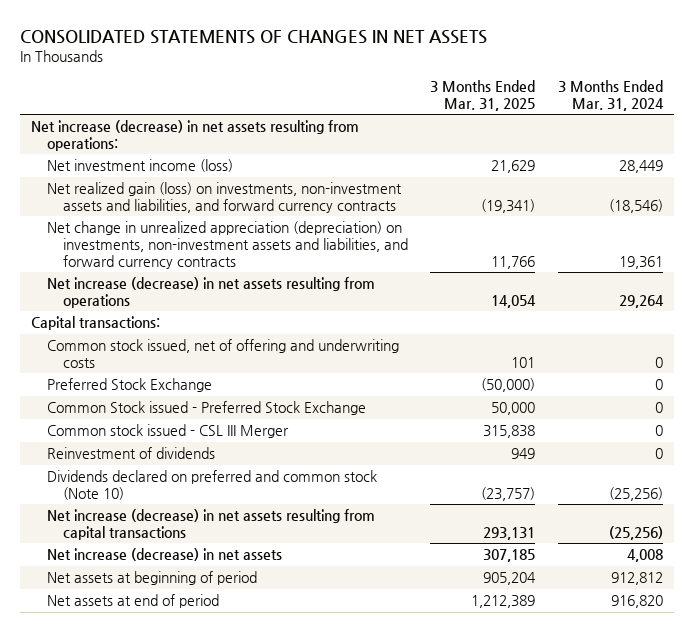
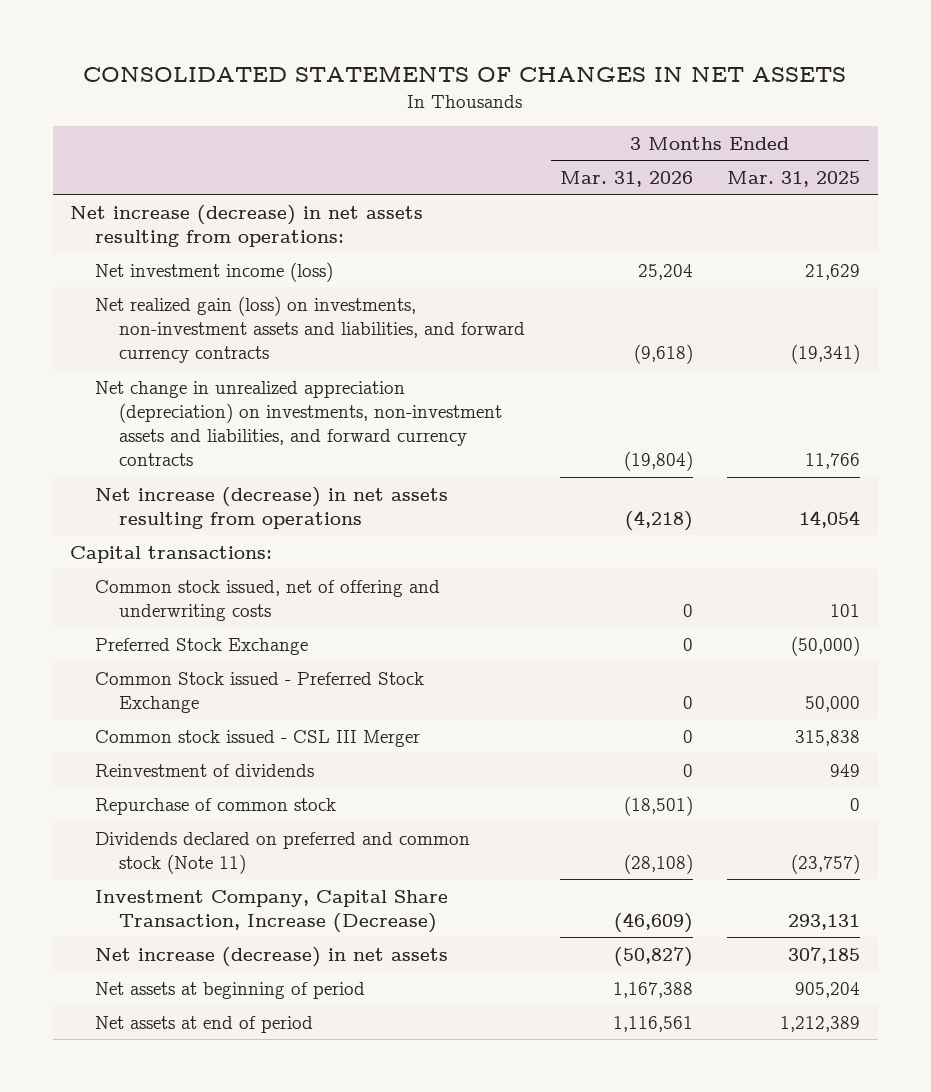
[557,80,664,112] 3 Months Ended Mar. 31, 2024 -> none
none -> [559,170,693,187] Mar. 31, 2026
none -> [94,797,336,815] Repurchase of common stock
[46,470,377,500] Dividends declared on preferred and common stock (Note 10) -> [94,831,470,874] Dividends declared on preferred and common stock (Note 11)
[46,509,375,540] Net increase (decrease) in net assets resulting from capital transactions -> [94,889,448,933] Investment Company, Capital Share Transaction, Increase (Decrease)

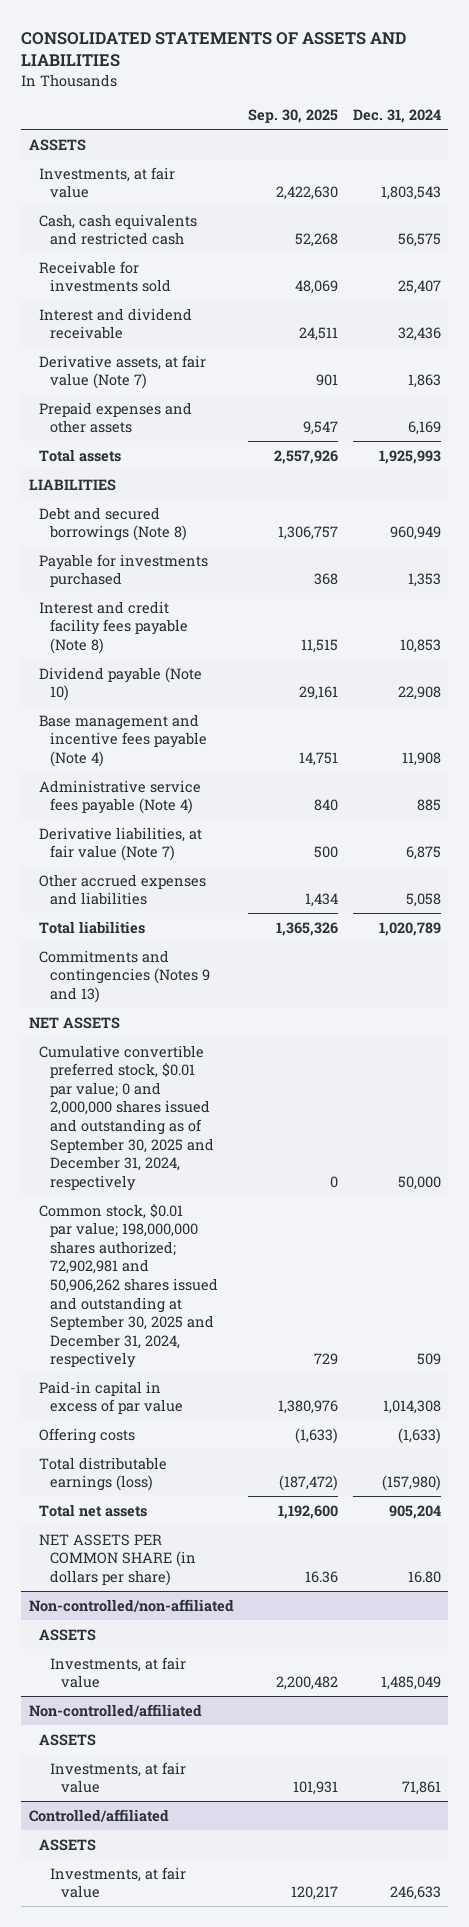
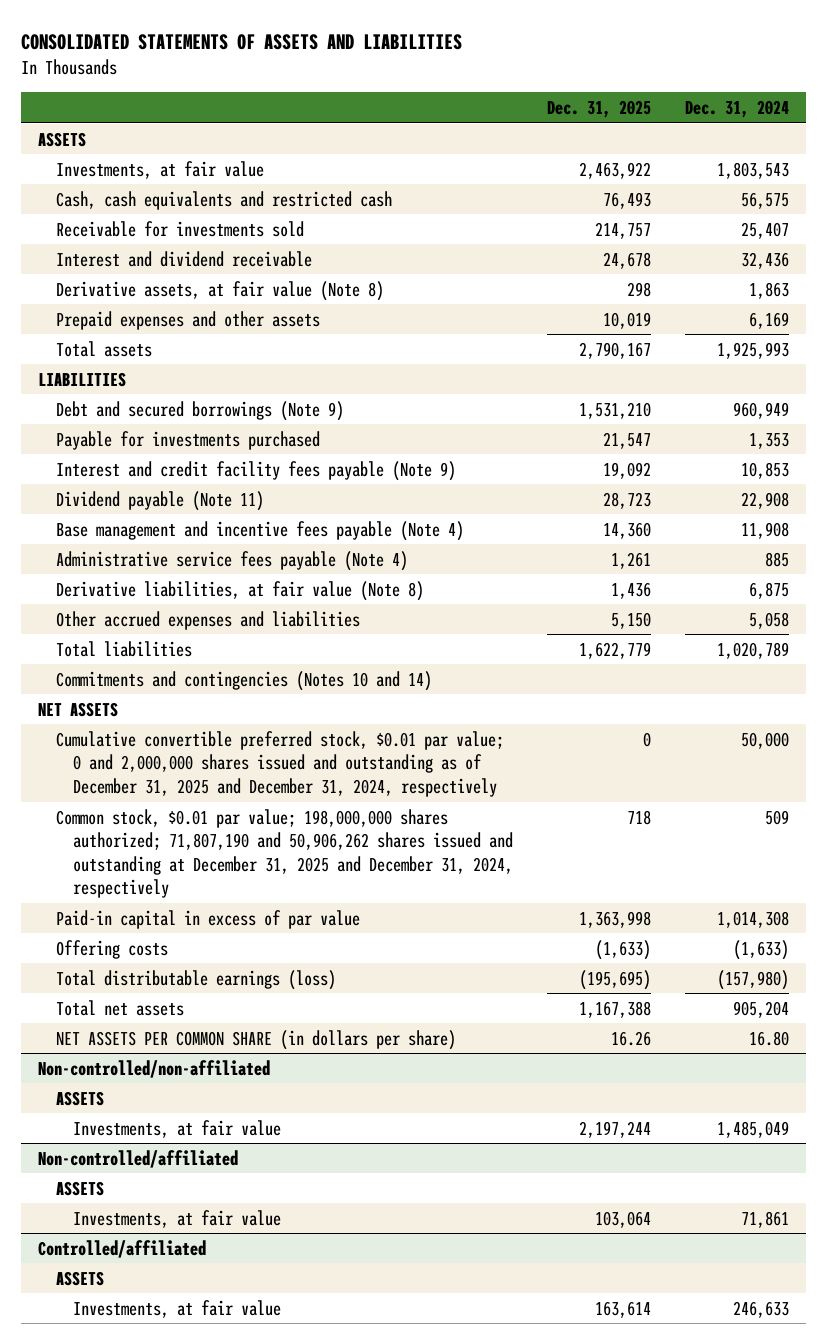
[248,109,339,124] Sep. 30, 2025 -> none
none -> [547,99,652,118] Dec. 31, 2025
[39,354,207,390] Derivative assets, at fair value (Note 7) -> [55,280,384,301] Derivative assets, at fair value (Note 8)
[39,506,188,542] Debt and secured borrowings (Note 8) -> [55,400,344,421] Debt and secured borrowings (Note 9)
[39,600,189,654] Interest and credit facility fees payable (Note 8) -> [55,460,456,481] Interest and credit facility fees payable (Note 9)
[39,666,203,702] Dividend payable (Note 10) -> [55,490,264,511] Dividend payable (Note 11)
[39,826,203,862] Derivative liabilities, at fair value (Note 7) -> [55,580,424,601] Derivative liabilities, at fair value (Note 8)
[39,949,211,1003] Commitments and contingencies (Notes 9 and 13) -> [55,670,432,691] Commitments and contingencies (Notes 10 and 14)
[39,1044,215,1191] Cumulative convertible preferred stock, $0.01 par value; 0 and 2,000,000 shares issued and outstanding as of September 30, 2025 and December 31, 2024, respectively -> [55,730,504,797] Cumulative convertible preferred stock, $0.01 par value; 0 and 2,000,000 shares issued and outstanding as of December 31, 2025 and December 31, 2024, respectively
[39,1203,219,1369] Common stock, $0.01 par value; 198,000,000 shares authorized; 72,902,981 and 50,906,262 shares issued and outstanding at September 30, 2025 and December 31, 2024, respectively -> [55,808,514,899] Common stock, $0.01 par value; 198,000,000 shares authorized; 71,807,190 and 50,906,262 shares issued and outstanding at December 31, 2025 and December 31, 2024, respectively

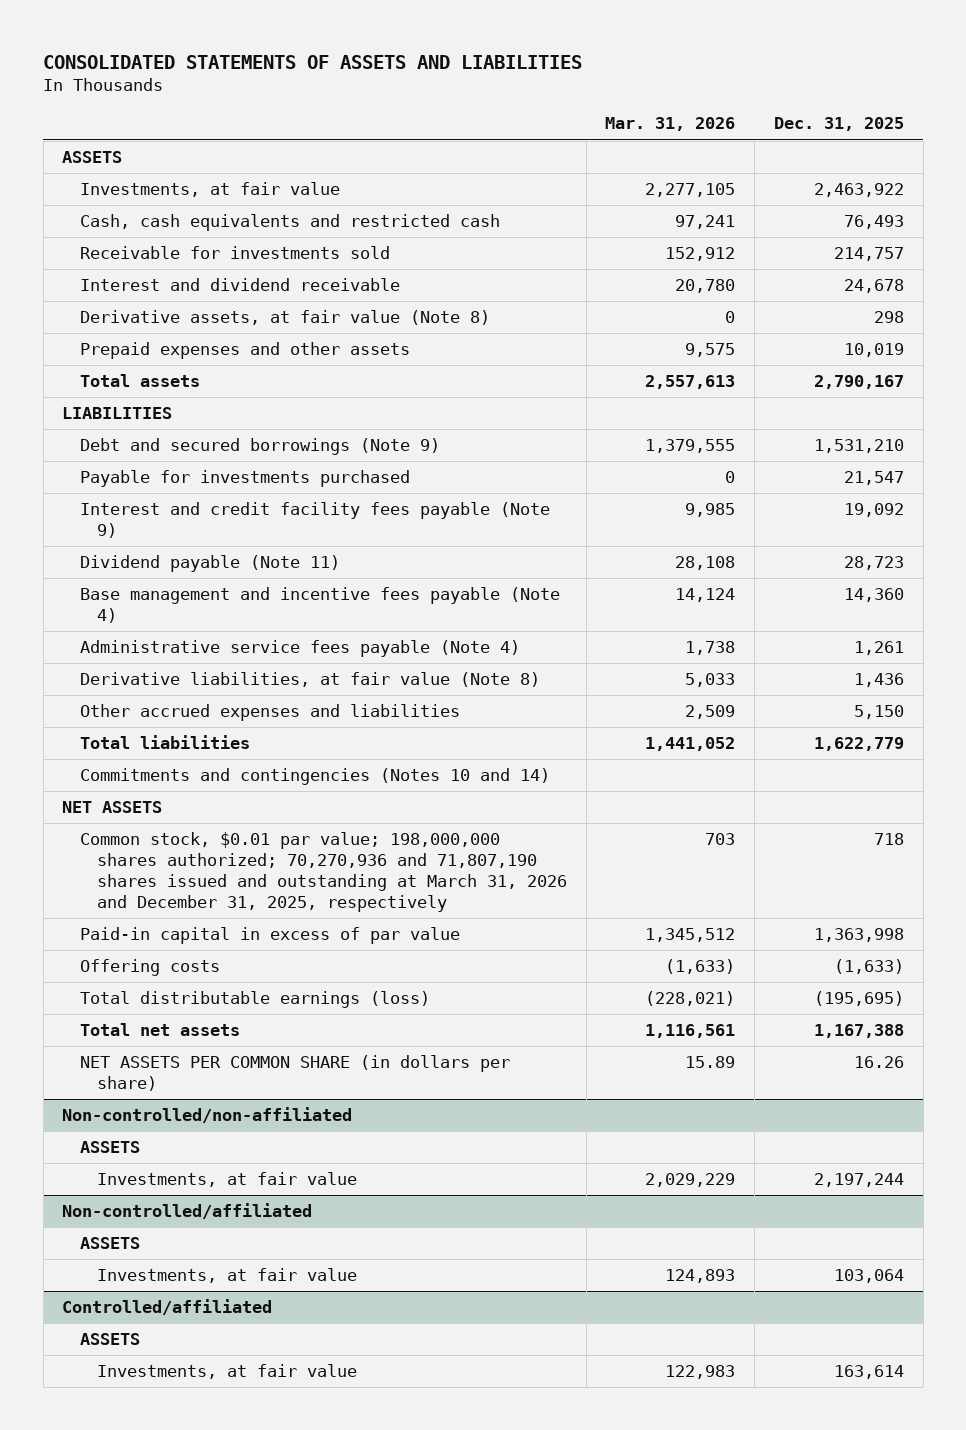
[685,99,790,118] Dec. 31, 2024 -> none
none -> [605,117,736,132] Mar. 31, 2026
[55,730,504,797] Cumulative convertible preferred stock, $0.01 par value; 0 and 2,000,000 shares issued and outstanding as of December 31, 2025 and December 31, 2024, respectively -> none
[55,808,514,899] Common stock, $0.01 par value; 198,000,000 shares authorized; 71,807,190 and 50,906,262 shares issued and outstanding at December 31, 2025 and December 31, 2024, respectively -> [79,832,567,912] Common stock, $0.01 par value; 198,000,000 shares authorized; 70,270,936 and 71,807,190 shares issued and outstanding at March 31, 2026 and December 31, 2025, respectively

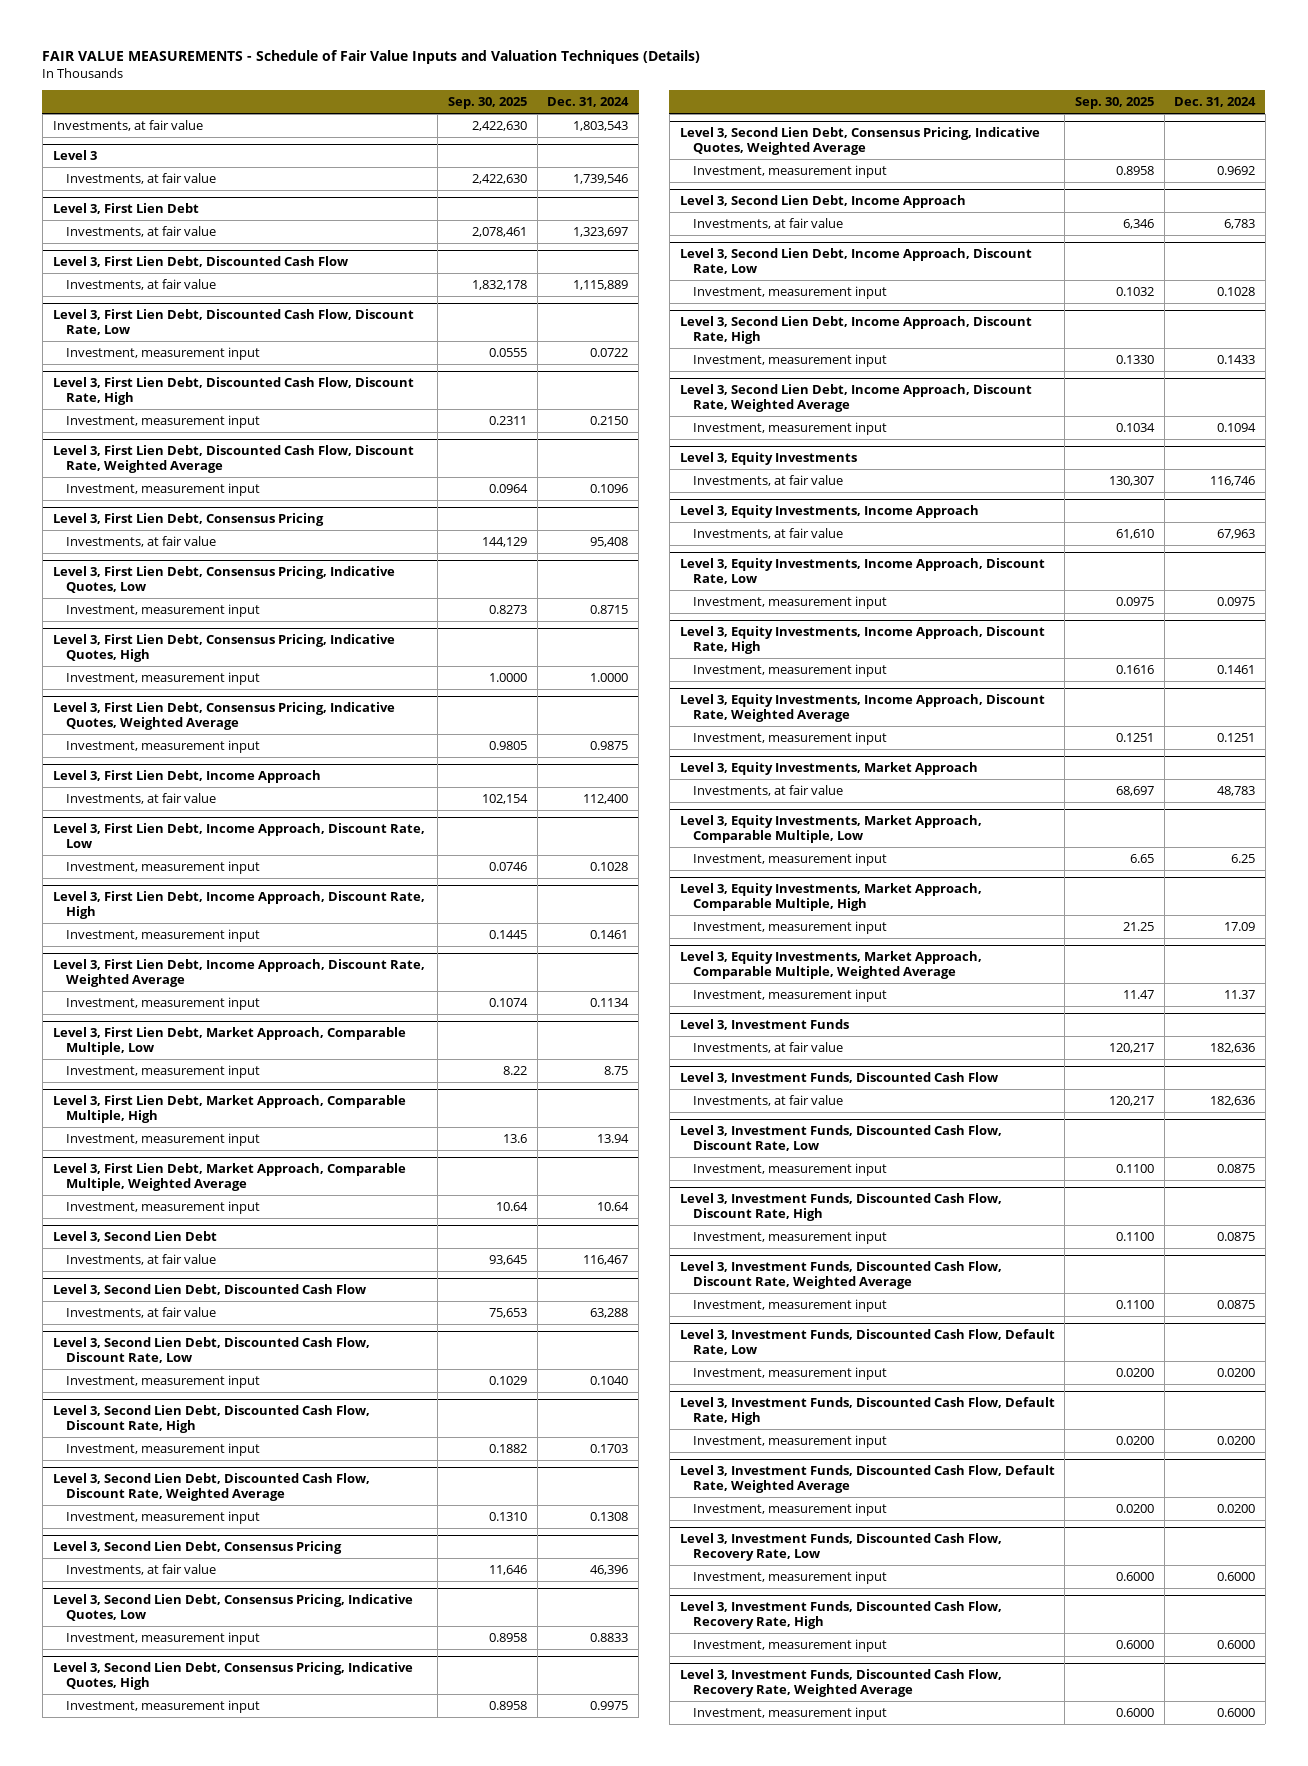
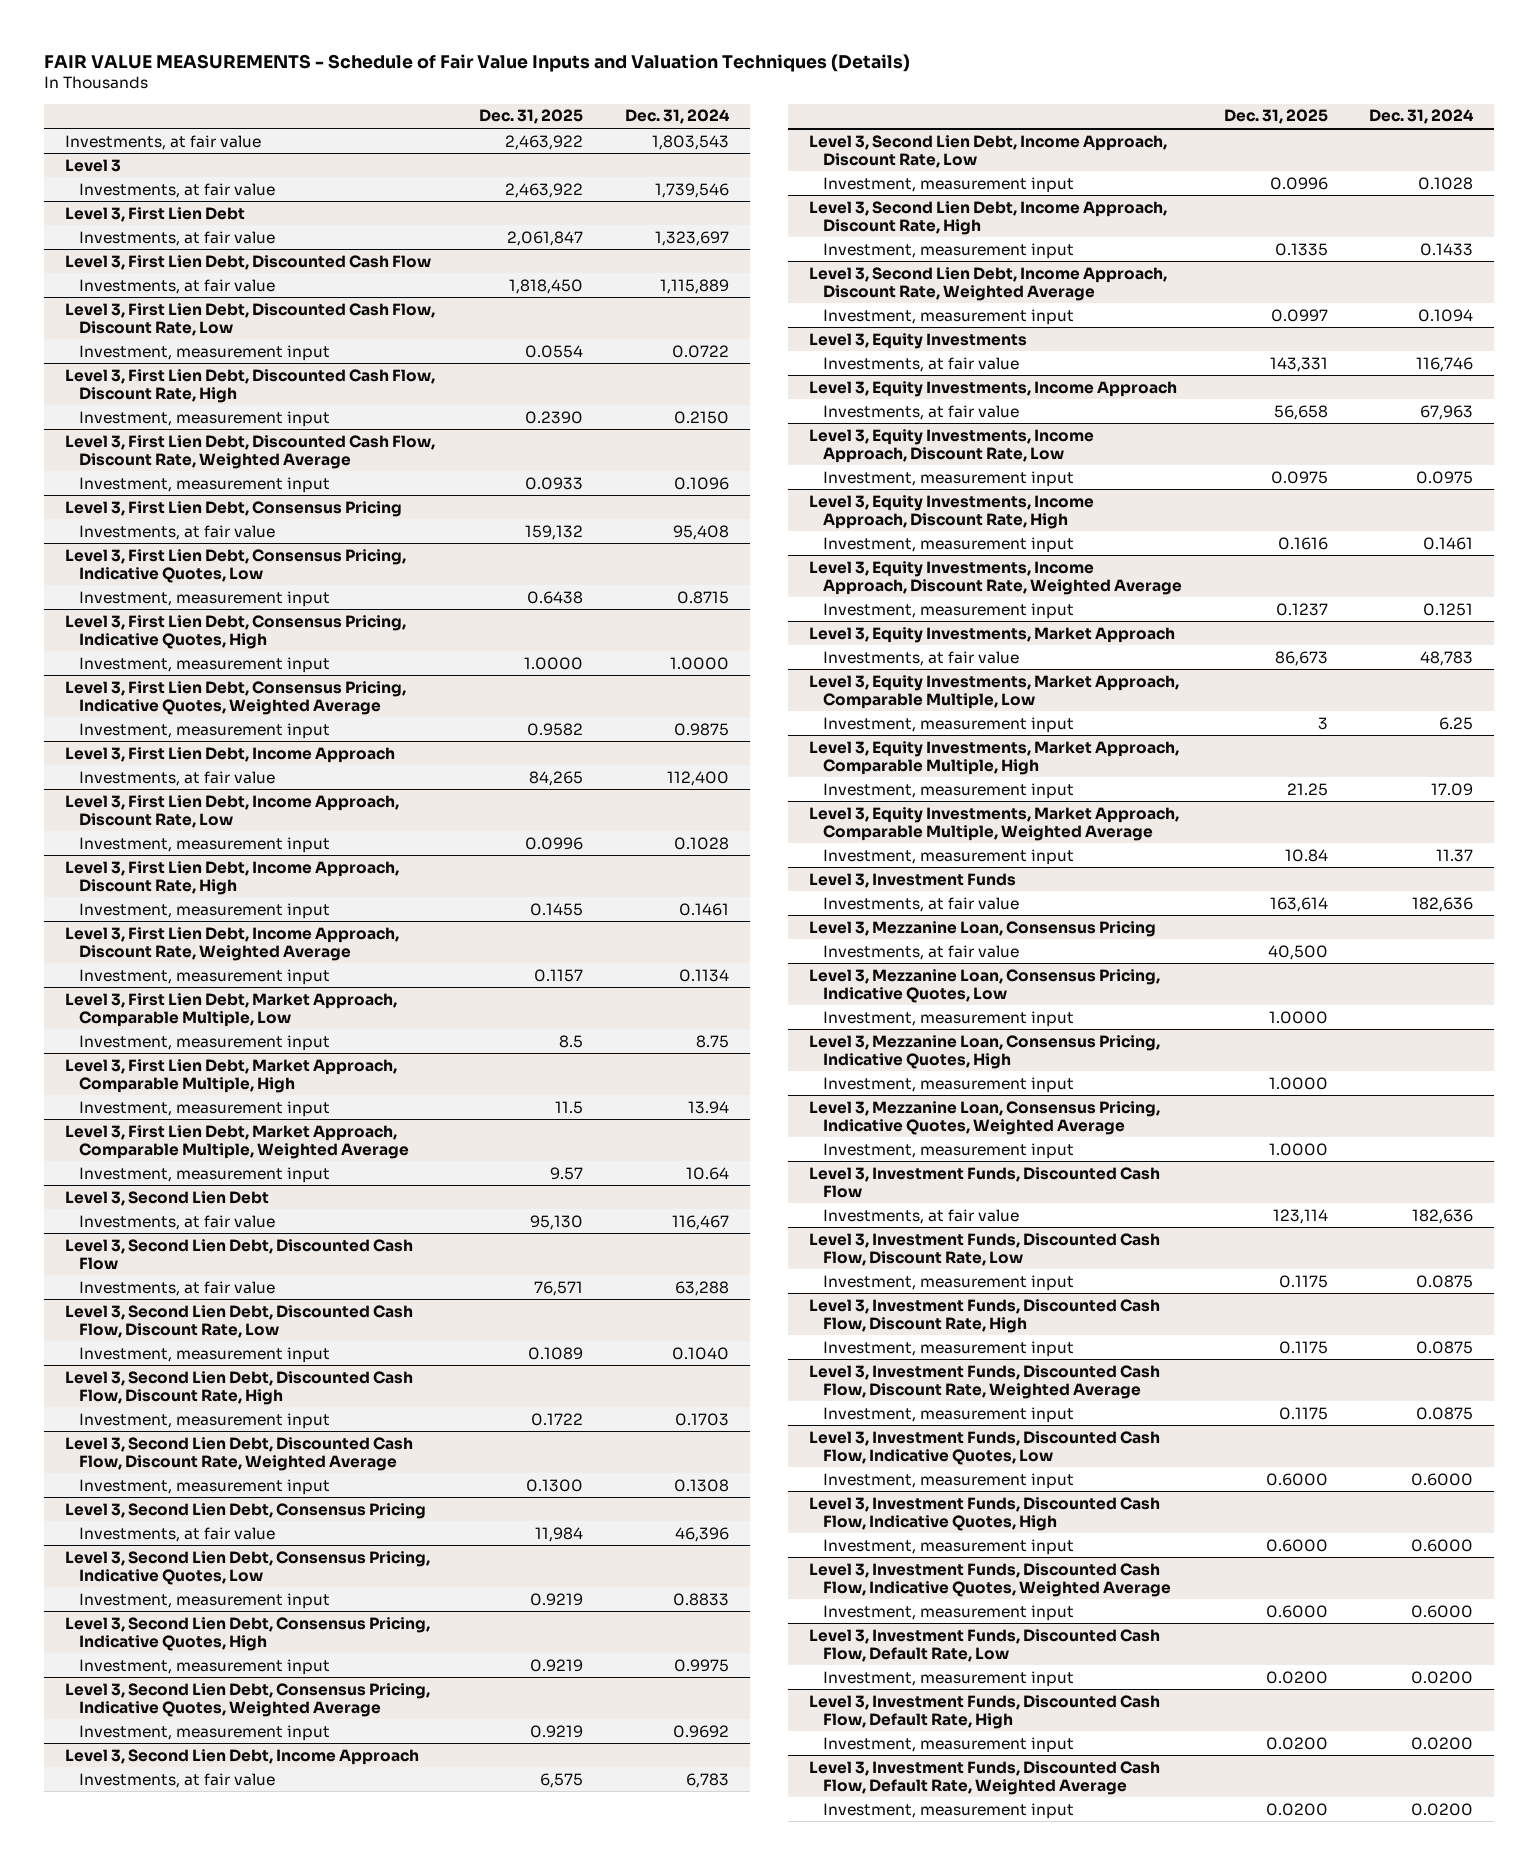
[447,97,527,110] Sep. 30, 2025 -> none
none -> [479,109,584,125] Dec. 31, 2025
none -> [809,920,1157,937] Level 3, Mezzanine Loan, Consensus Pricing
none -> [822,944,1019,960] Investments, at fair value
none -> [809,968,1161,1003] Level 3, Mezzanine Loan, Consensus Pricing, Indicative Quotes, Low
none -> [822,1010,1074,1027] Investment, measurement input
none -> [809,1034,1161,1069] Level 3, Mezzanine Loan, Consensus Pricing, Indicative Quotes, High
none -> [822,1076,1074,1093] Investment, measurement input
none -> [809,1100,1161,1135] Level 3, Mezzanine Loan, Consensus Pricing, Indicative Quotes, Weighted Average
none -> [822,1142,1074,1159] Investment, measurement input
none -> [809,1430,1161,1465] Level 3, Investment Funds, Discounted Cash Flow, Indicative Quotes, Low
none -> [822,1472,1074,1489] Investment, measurement input
none -> [809,1496,1161,1531] Level 3, Investment Funds, Discounted Cash Flow, Indicative Quotes, High
none -> [822,1538,1074,1555] Investment, measurement input
none -> [809,1562,1171,1597] Level 3, Investment Funds, Discounted Cash Flow, Indicative Quotes, Weighted Average
none -> [822,1604,1074,1621] Investment, measurement input
[679,1533,1002,1562] Level 3, Investment Funds, Discounted Cash Flow, Recovery Rate, Low -> none
[692,1570,887,1584] Investment, measurement input -> none
[679,1601,1002,1630] Level 3, Investment Funds, Discounted Cash Flow, Recovery Rate, High -> none
[692,1638,887,1652] Investment, measurement input -> none
[679,1669,1002,1698] Level 3, Investment Funds, Discounted Cash Flow, Recovery Rate, Weighted Average -> none
[692,1706,887,1720] Investment, measurement input -> none

